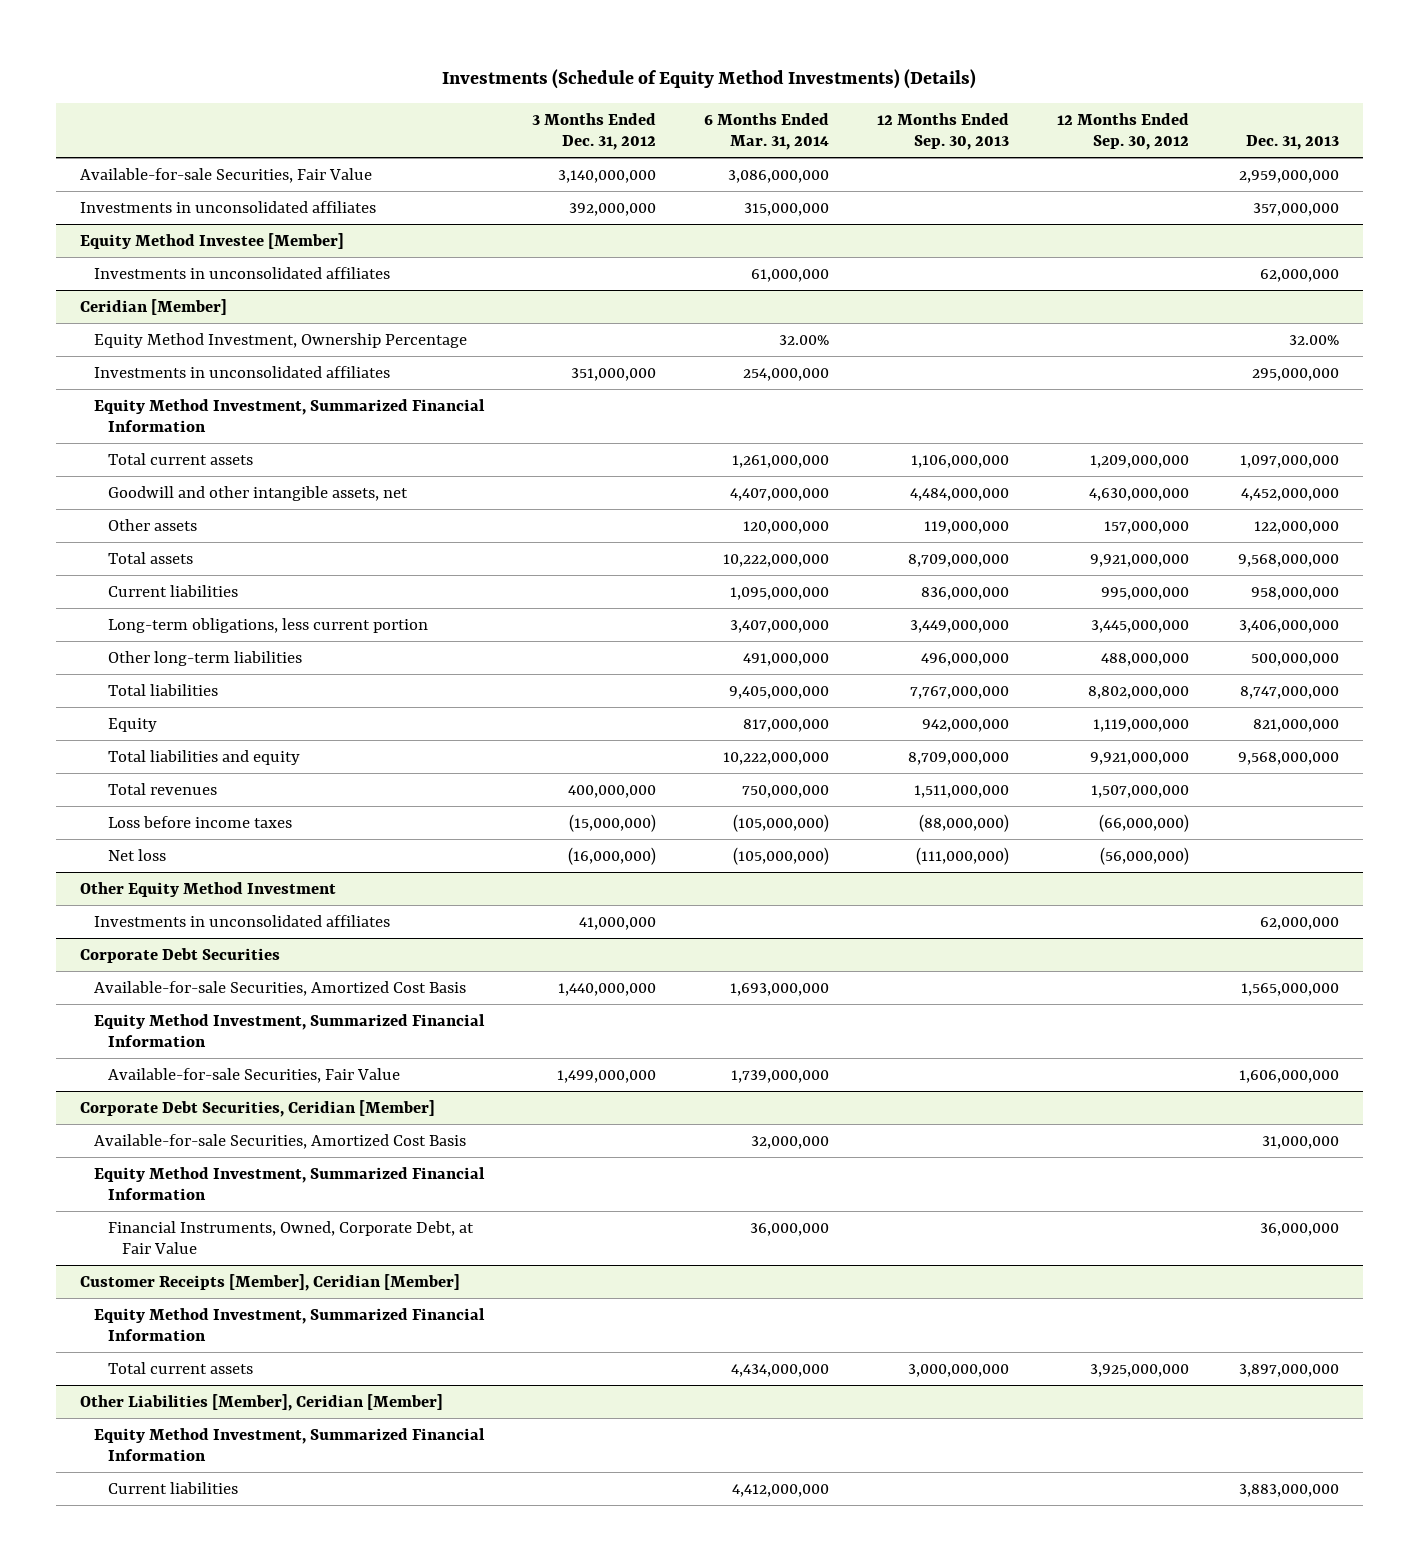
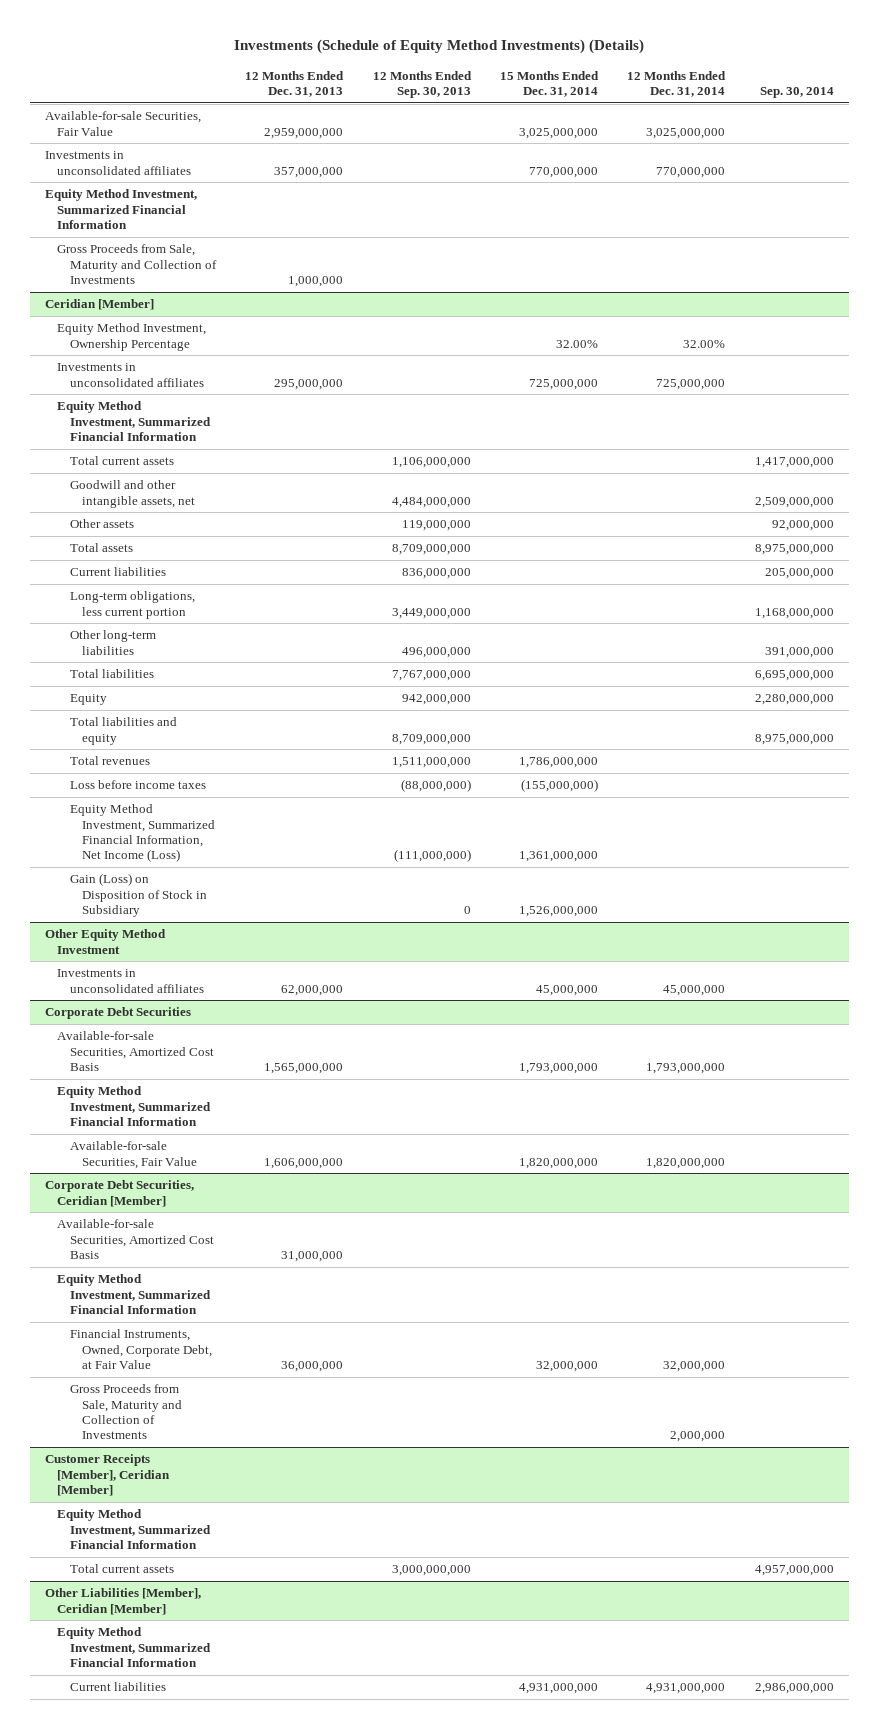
[532,112,657,151] 3 Months Ended Dec. 31, 2012 -> none
[704,112,830,151] 6 Months Ended Mar. 31, 2014 -> none
[1057,112,1190,151] 12 Months Ended Sep. 30, 2012 -> none
[1245,135,1339,151] Dec. 31, 2013 -> none
none -> [245,70,345,97] 12 Months Ended Dec. 31, 2013
none -> [499,70,599,97] 15 Months Ended Dec. 31, 2014
none -> [627,70,727,97] 12 Months Ended Dec. 31, 2014
none -> [759,86,834,98] Sep. 30, 2014
[79,232,344,249] Equity Method Investee [Member] -> none
[94,266,391,279] Investments in unconsolidated affiliates -> none
none -> [44,189,197,229] Equity Method Investment, Summarized Financial Information
none -> [57,244,217,284] Gross Proceeds from Sale, Maturity and Collection of Investments
[108,848,167,861] Net loss -> [69,804,216,863] Equity Method Investment, Summarized Financial Information, Net Income (Loss)
none -> [69,873,208,917] Gain (Loss) on Disposition of Stock in Subsidiary
none -> [69,1384,183,1440] Gross Proceeds from Sale, Maturity and Collection of Investments

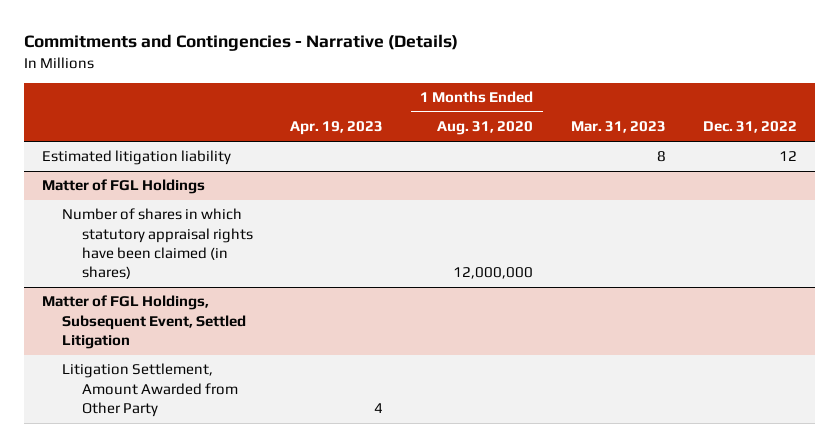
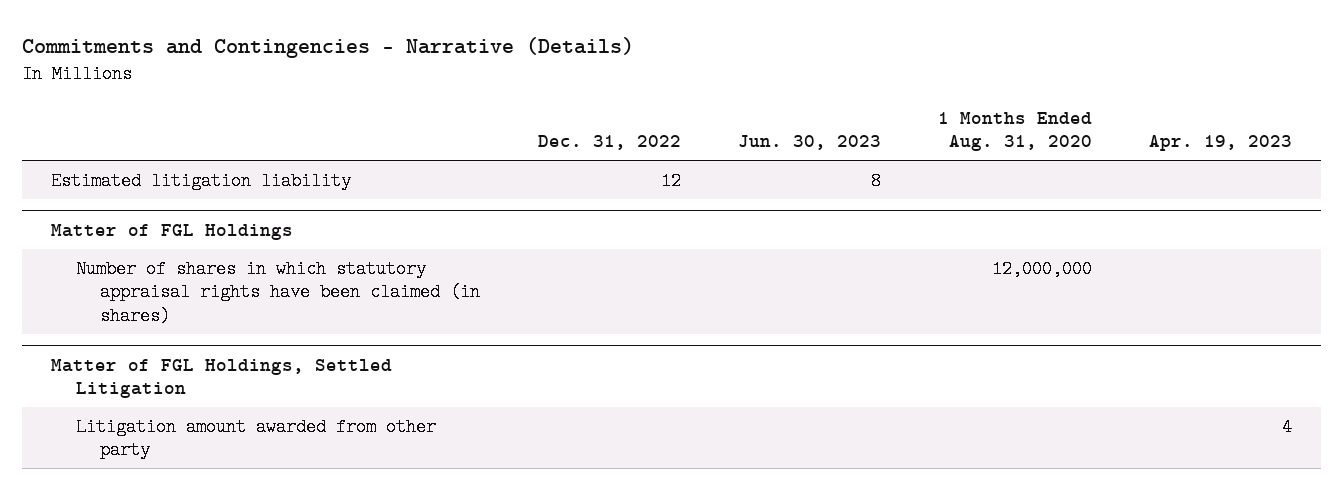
[570,121,666,134] Mar. 31, 2023 -> none
none -> [737,135,881,151] Jun. 30, 2023
[42,295,247,349] Matter of FGL Holdings, Subsequent Event, Settled Litigation -> [50,358,392,398] Matter of FGL Holdings, Settled Litigation
[62,363,238,417] Litigation Settlement, Amount Awarded from Other Party -> [75,418,436,460] Litigation amount awarded from other party

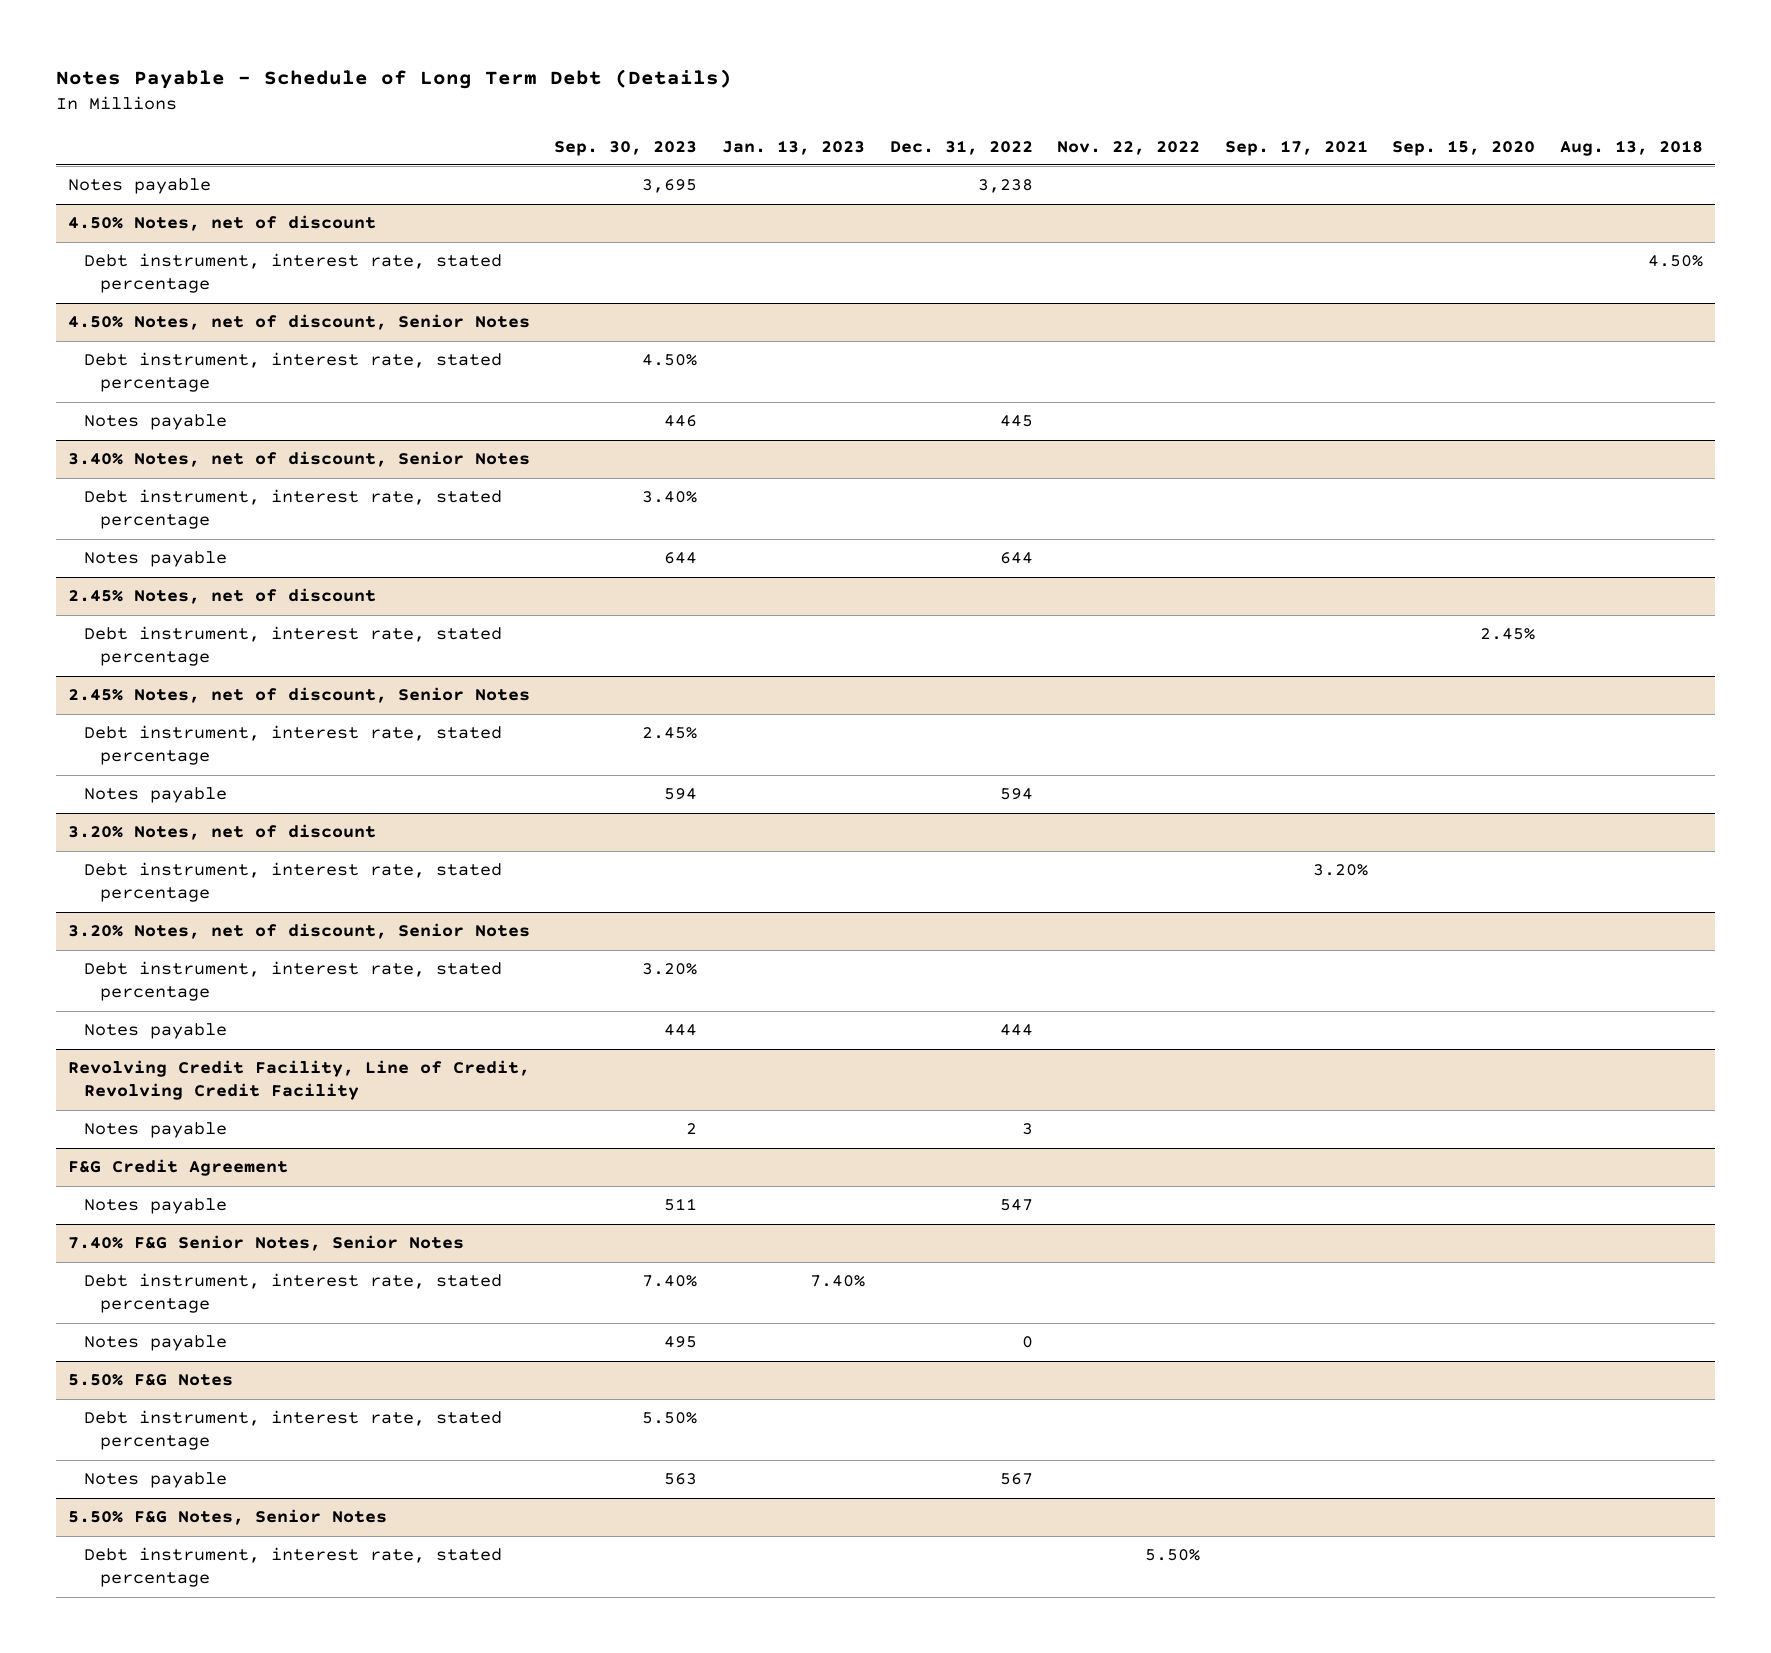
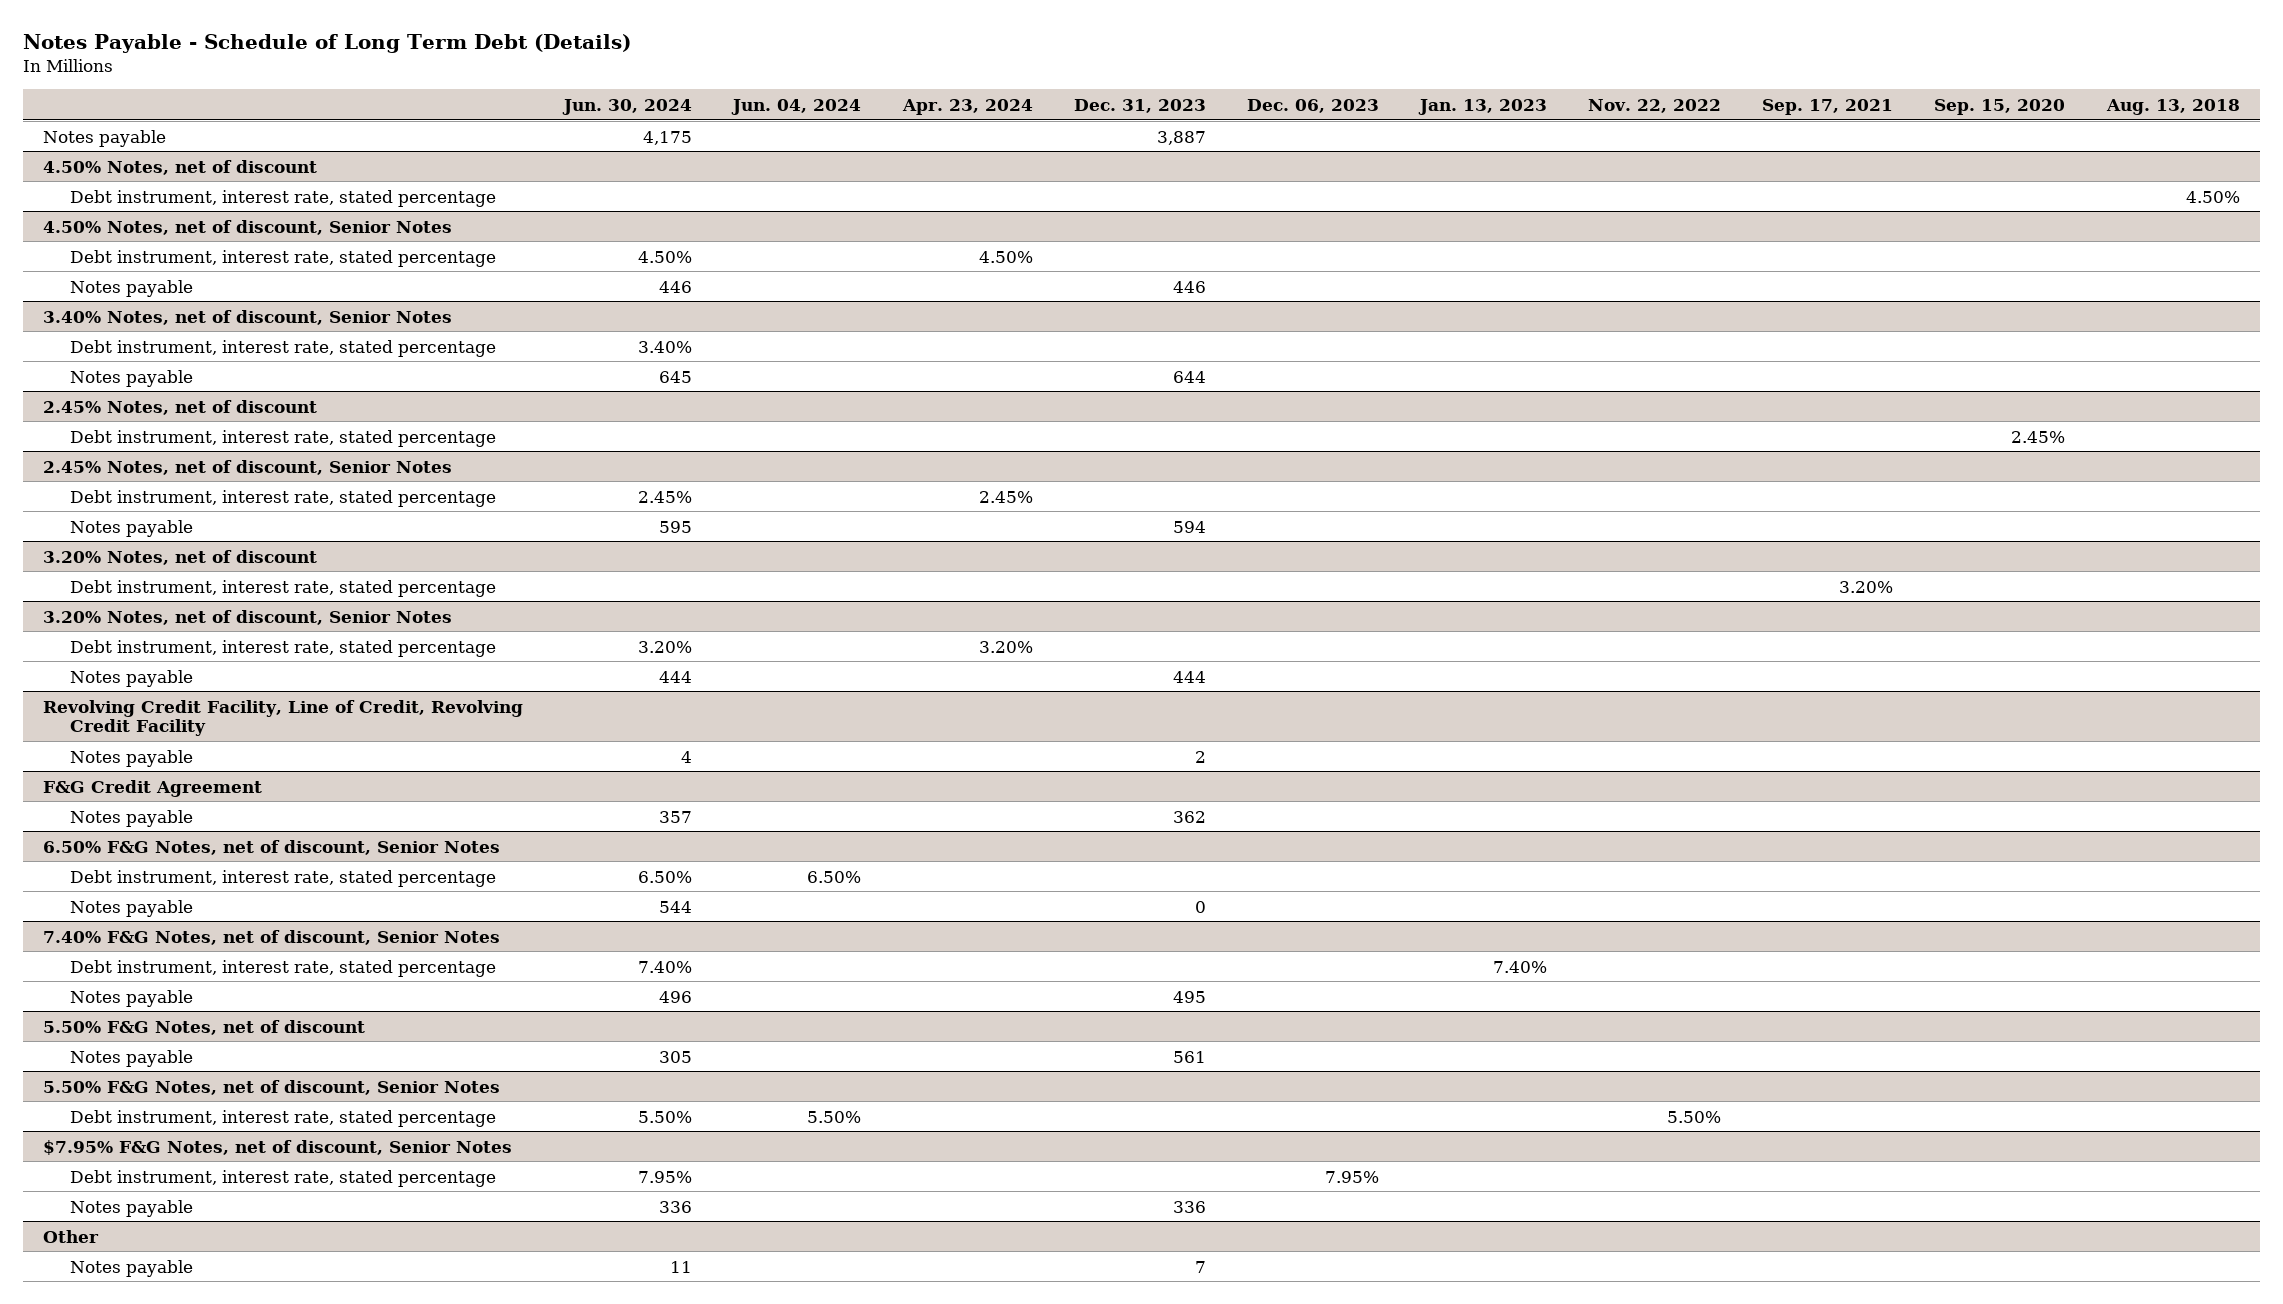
[554,140,698,156] Sep. 30, 2023 -> none
[889,139,1033,155] Dec. 31, 2022 -> none
none -> [562,99,693,116] Jun. 30, 2024
none -> [731,99,862,116] Jun. 04, 2024
none -> [901,99,1033,116] Apr. 23, 2024
none -> [1073,99,1206,114] Dec. 31, 2023
none -> [1246,99,1379,114] Dec. 06, 2023
none -> [43,839,501,855] 6.50% F&G Notes, net of discount, Senior Notes
none -> [69,869,496,887] Debt instrument, interest rate, stated percentage
none -> [69,899,193,917] Notes payable
[67,1235,464,1252] 7.40% F&G Senior Notes, Senior Notes -> [43,929,501,945] 7.40% F&G Notes, net of discount, Senior Notes
[83,1410,502,1451] Debt instrument, interest rate, stated percentage -> none
[67,1374,233,1387] 5.50% F&G Notes -> [43,1019,366,1035] 5.50% F&G Notes, net of discount
[67,1509,387,1526] 5.50% F&G Notes, Senior Notes -> [43,1079,501,1095] 5.50% F&G Notes, net of discount, Senior Notes
none -> [43,1139,513,1155] $7.95% F&G Notes, net of discount, Senior Notes
none -> [69,1169,496,1187] Debt instrument, interest rate, stated percentage
none -> [69,1199,193,1217] Notes payable
none -> [43,1229,100,1243] Other
none -> [69,1259,193,1277] Notes payable

